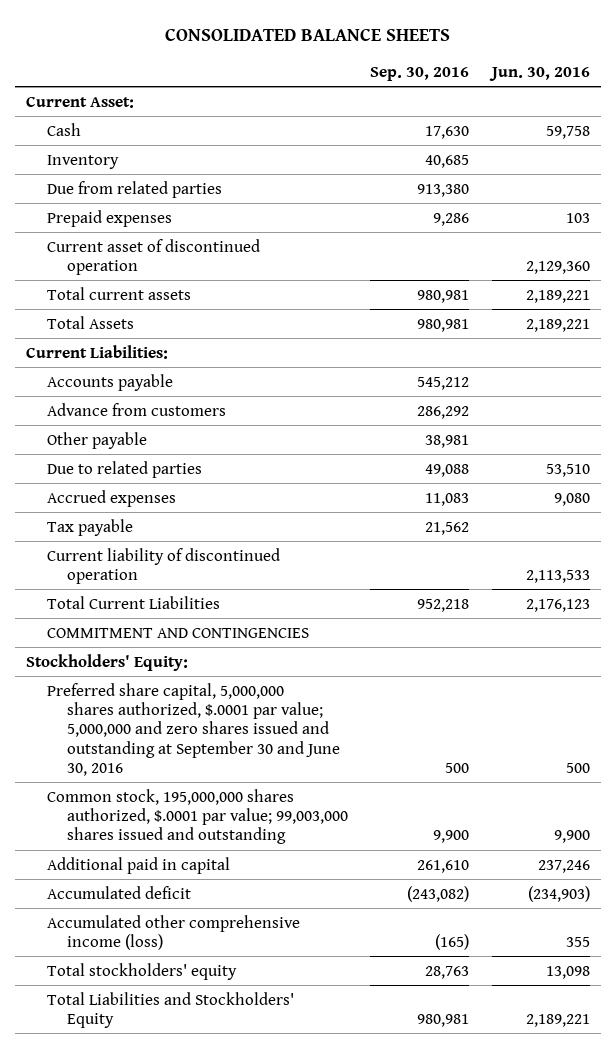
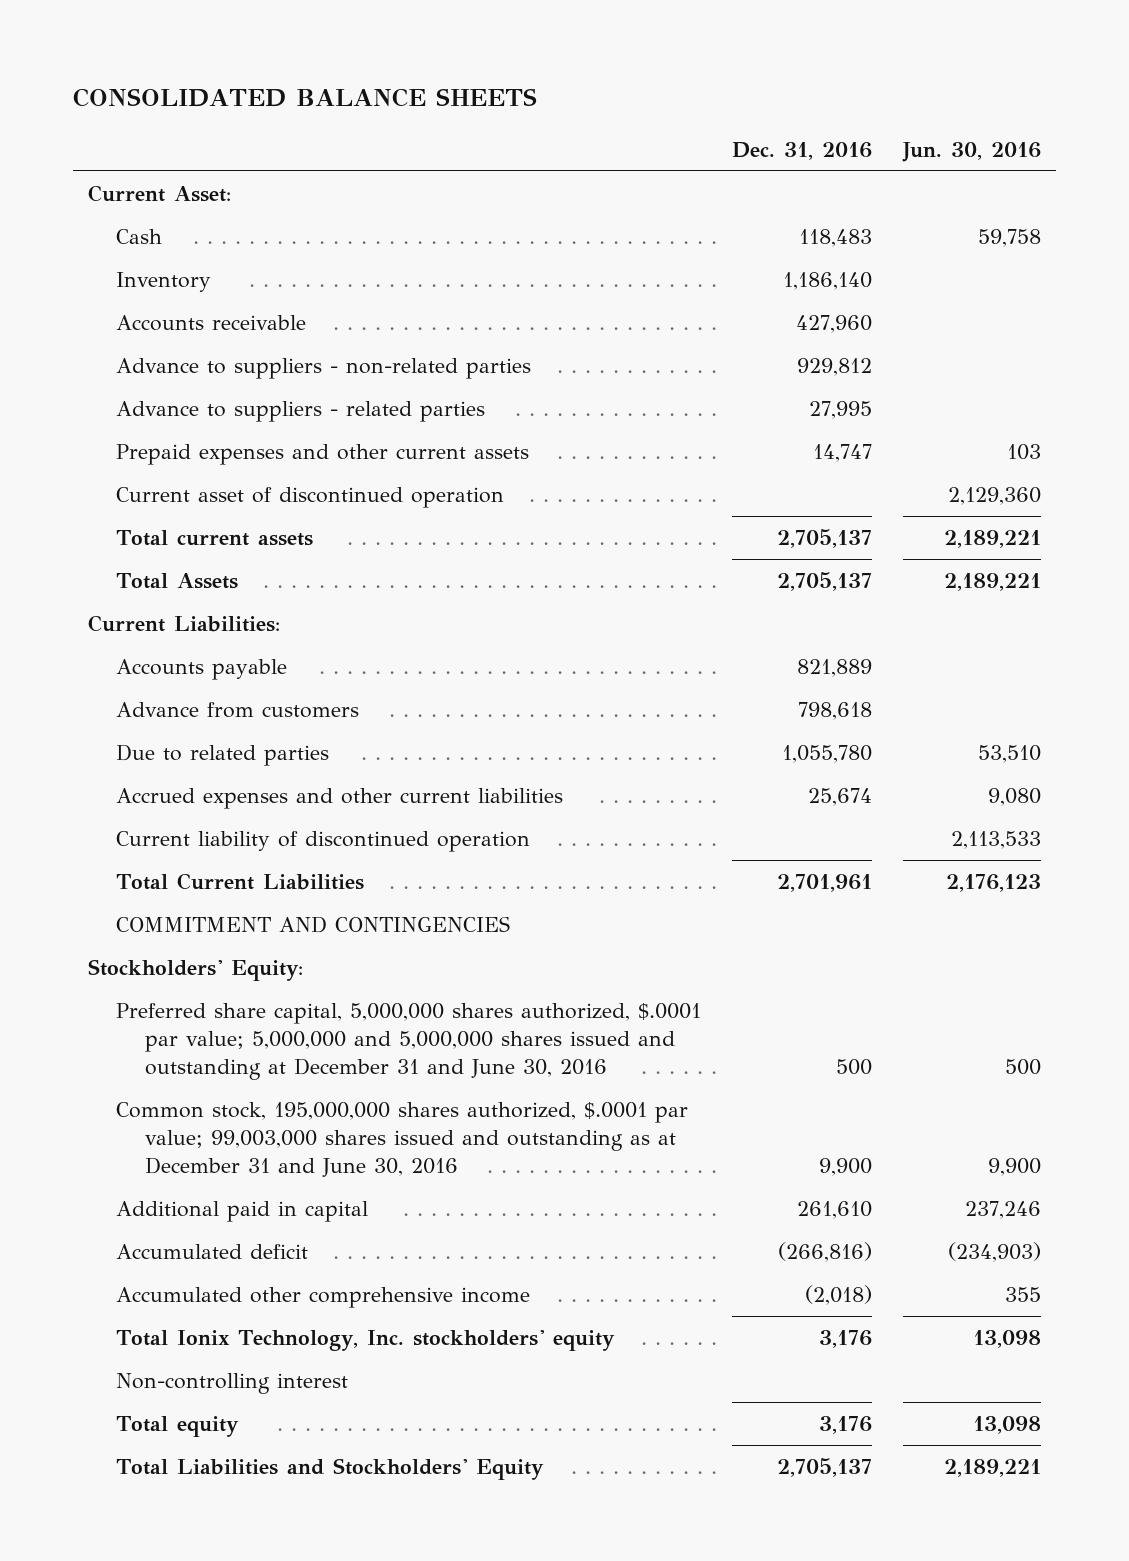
[370,67,470,82] Sep. 30, 2016 -> none
none -> [732,142,873,161] Dec. 31, 2016
[46,209,172,227] Prepaid expenses -> none
none -> [116,314,307,331] Accounts receivable
none -> [116,357,532,379] Advance to suppliers - non-related parties
[46,180,222,198] Due from related parties -> [116,400,486,422] Advance to suppliers - related parties
none -> [116,443,530,465] Prepaid expenses and other current assets
[46,431,147,449] Other payable -> none
[46,518,133,536] Tax payable -> none
[46,489,176,507] Accrued expenses -> [116,787,564,809] Accrued expenses and other current liabilities
[46,682,341,777] Preferred share capital, 5,000,000 shares authorized, $.0001 par value; 5,000,000 and zero shares issued and outstanding at September 30 and June 30, 2016 -> [116,1002,702,1080] Preferred share capital, 5,000,000 shares authorized, $.0001 par value; 5,000,000 and 5,000,000 shares issued and outstanding at December 31 and June 30, 2016
[46,788,349,845] Common stock, 195,000,000 shares authorized, $.0001 par value; 99,003,000 shares issued and outstanding -> [116,1101,689,1177] Common stock, 195,000,000 shares authorized, $.0001 par value; 99,003,000 shares issued and outstanding as at December 31 and June 30, 2016
[46,914,300,950] Accumulated other comprehensive income (loss) -> [116,1286,531,1308] Accumulated other comprehensive income
[46,962,237,980] Total stockholders' equity -> [116,1328,616,1351] Total Ionix Technology, Inc. stockholders' equity
none -> [116,1372,349,1394] Non-controlling interest
none -> [116,1415,240,1437] Total equity

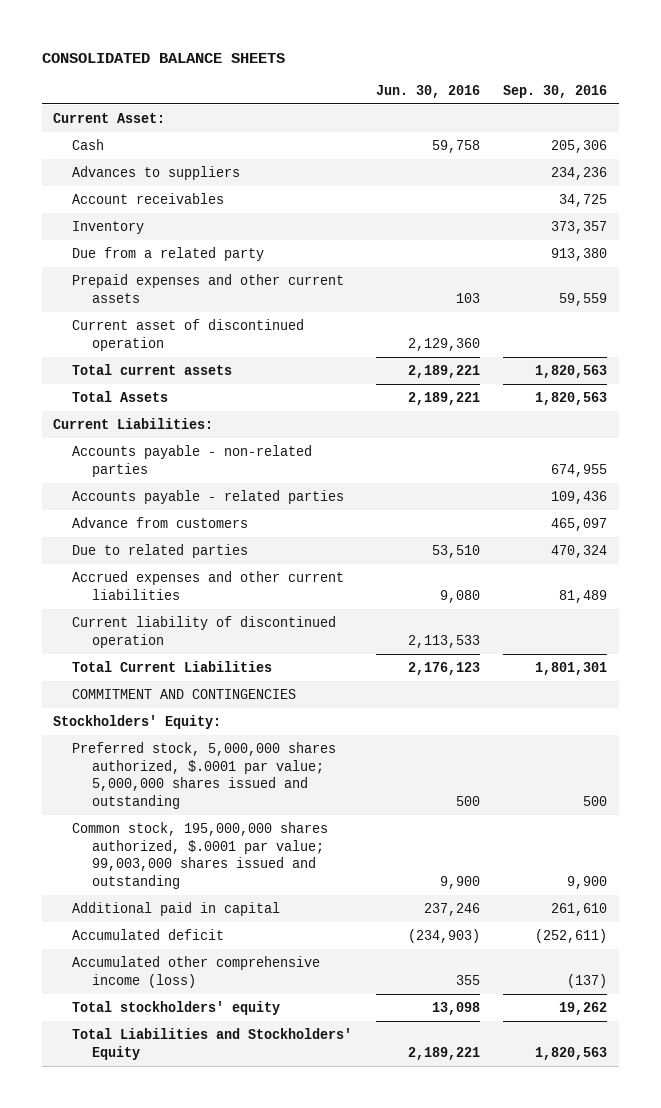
[732,142,873,161] Dec. 31, 2016 -> none
none -> [503,84,608,98] Sep. 30, 2016
none -> [72,166,241,181] Advances to suppliers
none -> [72,193,225,205] Account receivables
[116,314,307,331] Accounts receivable -> none
[116,357,532,379] Advance to suppliers - non-related parties -> none
[116,400,486,422] Advance to suppliers - related parties -> [72,247,265,262] Due from a related party
[116,658,288,680] Accounts payable -> [72,445,313,477] Accounts payable - non-related parties
none -> [72,490,345,505] Accounts payable - related parties
[116,1002,702,1080] Preferred share capital, 5,000,000 shares authorized, $.0001 par value; 5,000,000 and 5,000,000 shares issued and outstanding at December 31 and June 30, 2016 -> [72,742,337,809] Preferred stock, 5,000,000 shares authorized, $.0001 par value; 5,000,000 shares issued and outstanding
[116,1101,689,1177] Common stock, 195,000,000 shares authorized, $.0001 par value; 99,003,000 shares issued and outstanding as at December 31 and June 30, 2016 -> [72,822,329,889] Common stock, 195,000,000 shares authorized, $.0001 par value; 99,003,000 shares issued and outstanding
[116,1372,349,1394] Non-controlling interest -> none
[116,1415,240,1437] Total equity -> none
[116,1286,531,1308] Accumulated other comprehensive income -> [72,956,321,988] Accumulated other comprehensive income (loss)
[116,1328,616,1351] Total Ionix Technology, Inc. stockholders' equity -> [72,1001,281,1016] Total stockholders' equity

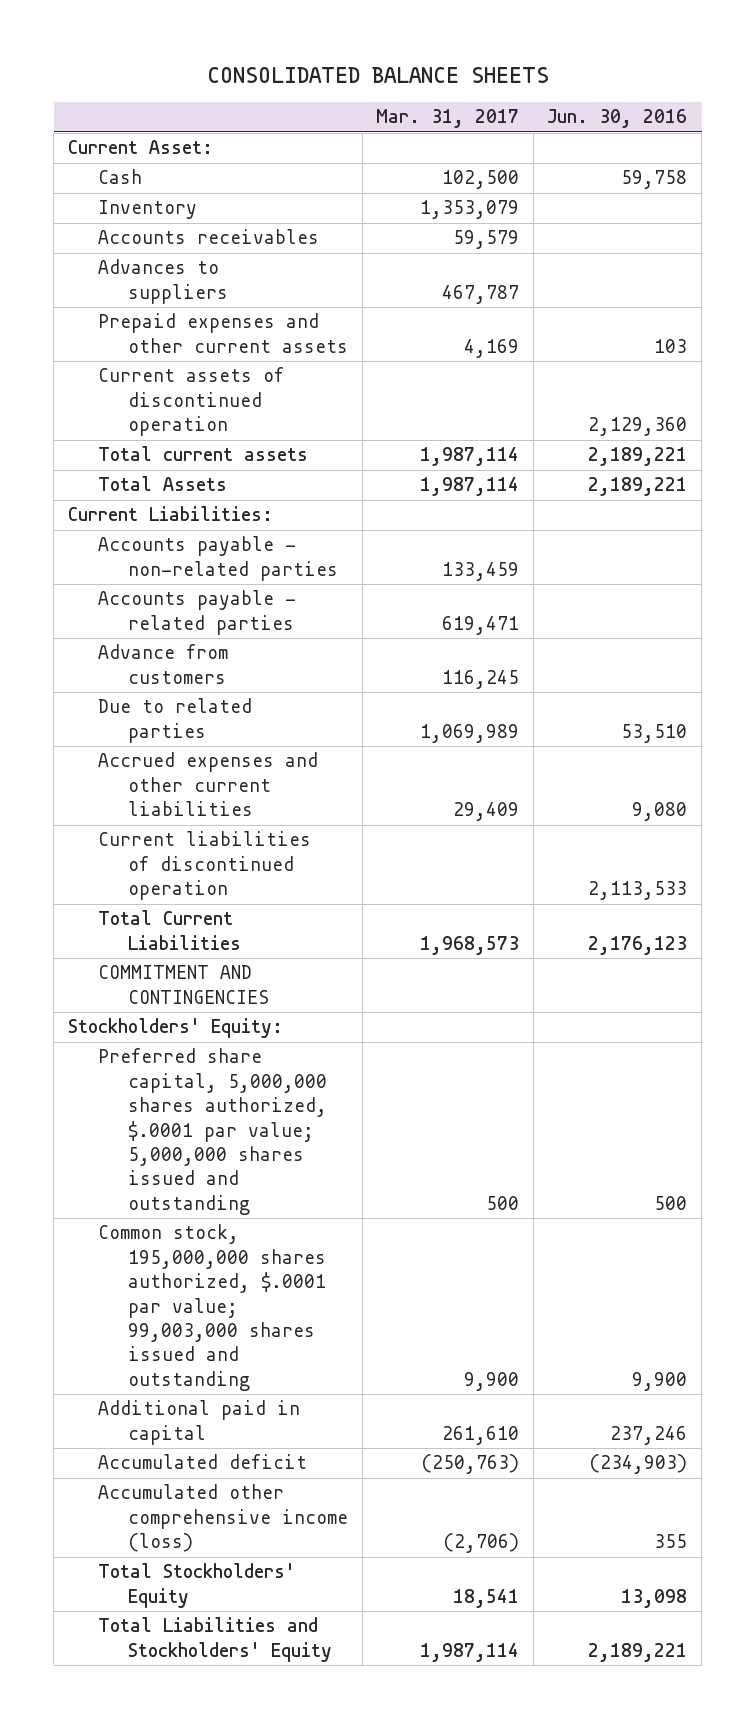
[503,84,608,98] Sep. 30, 2016 -> none
none -> [376,109,520,129] Mar. 31, 2017
[72,193,225,205] Account receivables -> none
[72,247,265,262] Due from a related party -> none
none -> [97,229,319,245] Accounts receivables
[72,166,241,181] Advances to suppliers -> [97,259,228,304] Advances to suppliers
[72,319,305,351] Current asset of discontinued operation -> [97,367,284,437] Current assets of discontinued operation
[72,616,337,648] Current liability of discontinued operation -> [97,831,311,901] Current liabilities of discontinued operation
[72,742,337,809] Preferred stock, 5,000,000 shares authorized, $.0001 par value; 5,000,000 shares issued and outstanding -> [97,1048,327,1215] Preferred share capital, 5,000,000 shares authorized, $.0001 par value; 5,000,000 shares issued and outstanding
[72,1001,281,1016] Total stockholders' equity -> [97,1563,295,1608] Total Stockholders' Equity

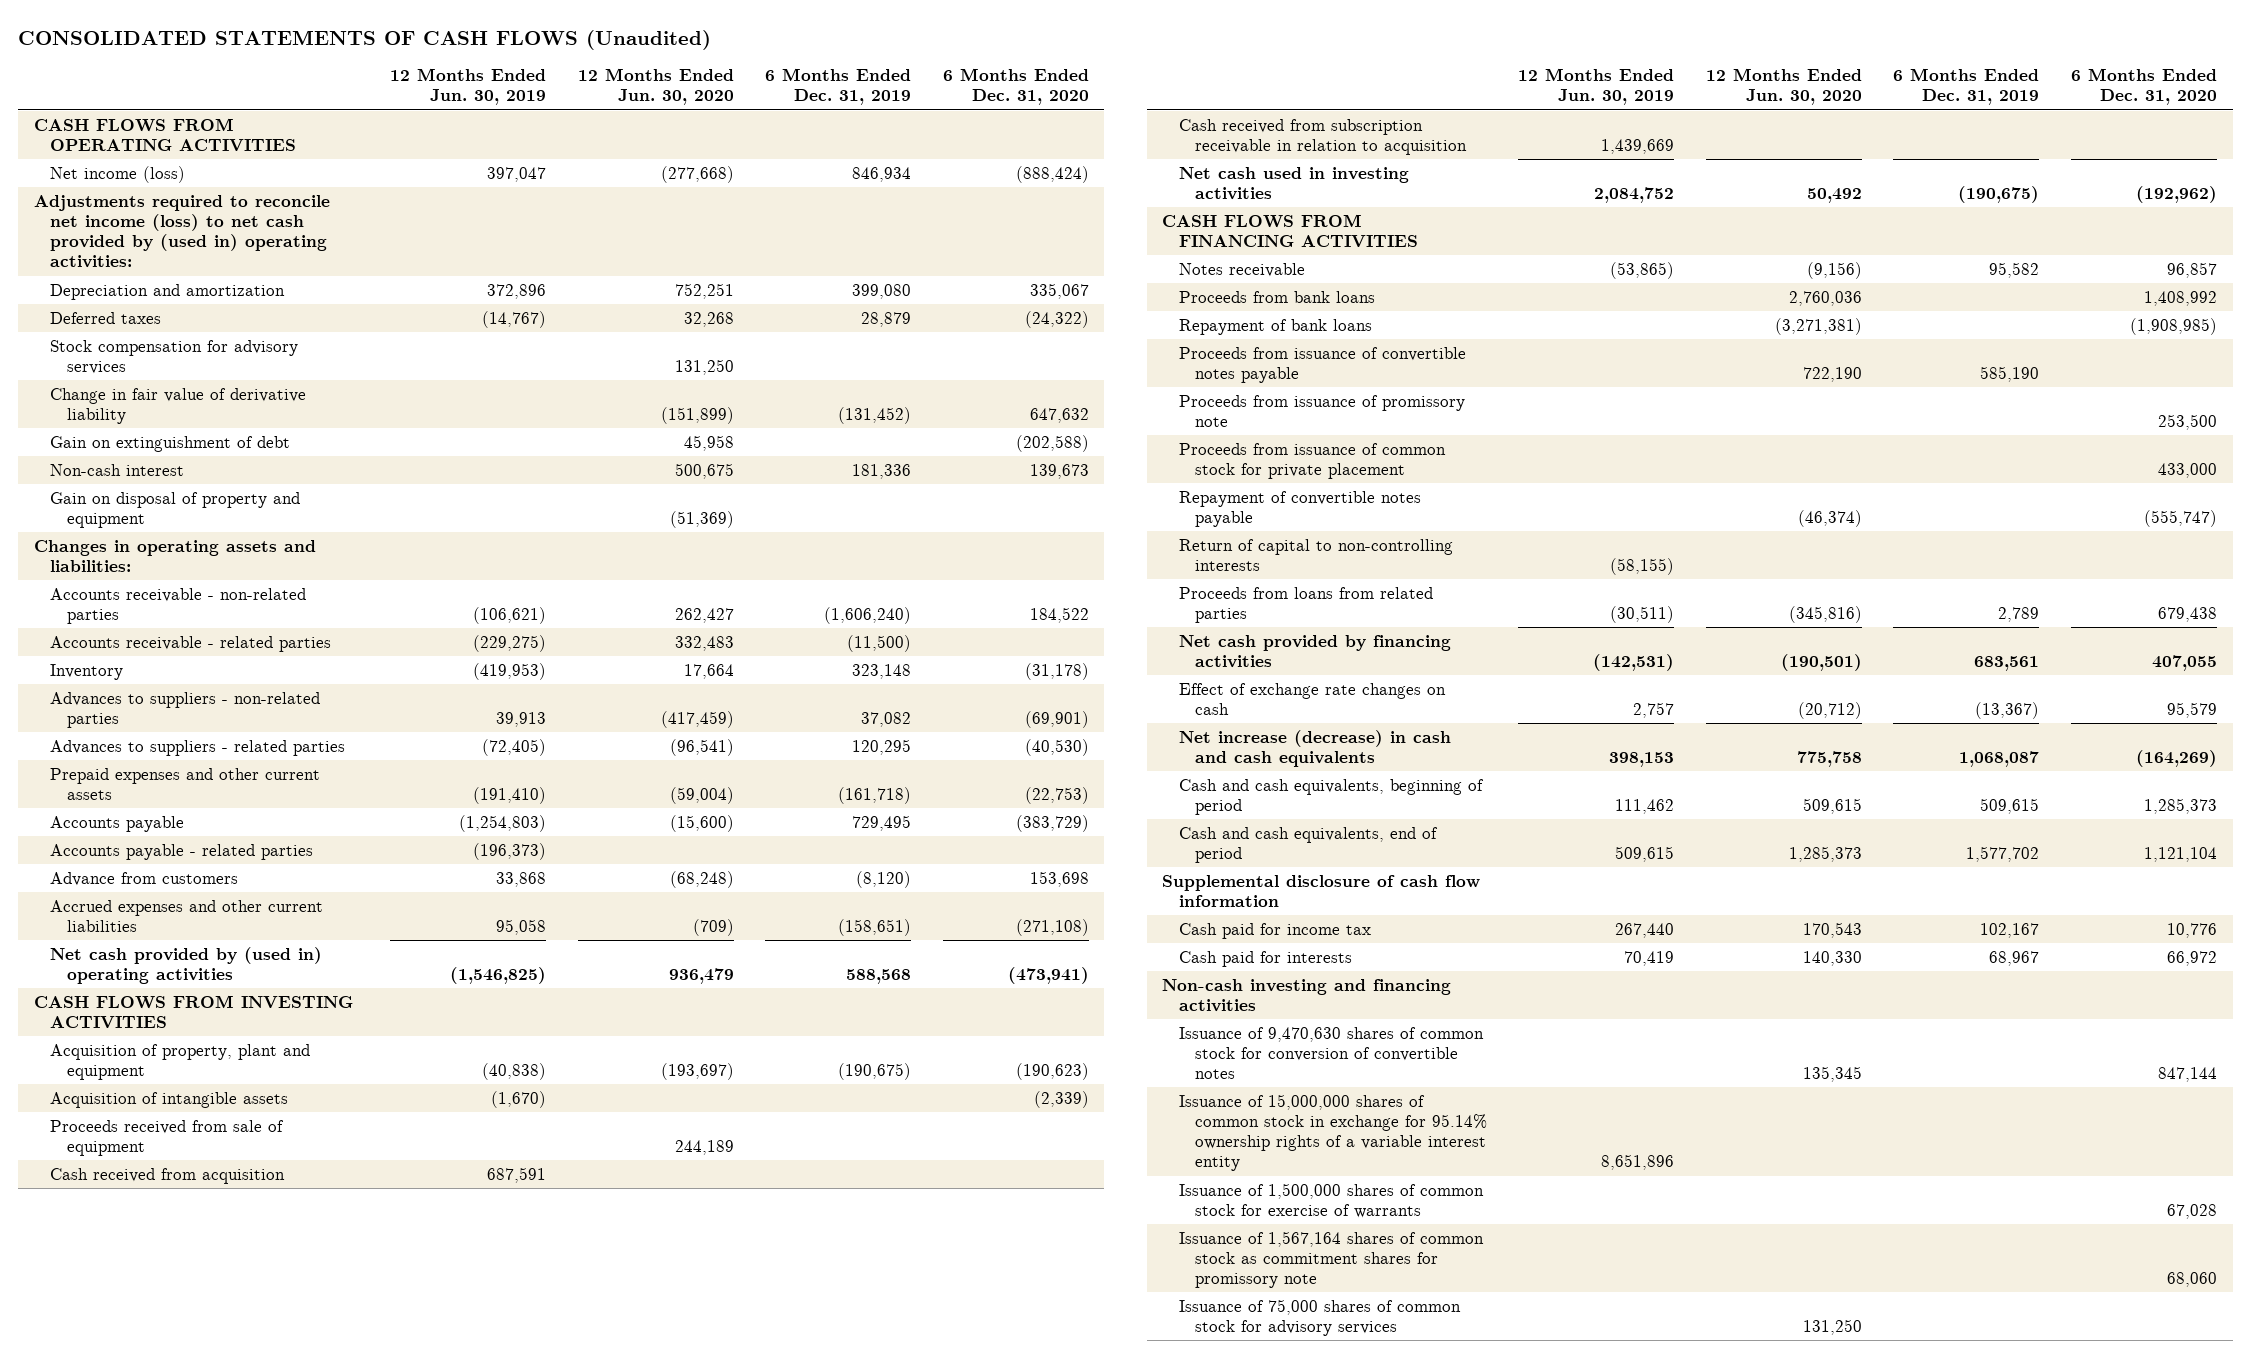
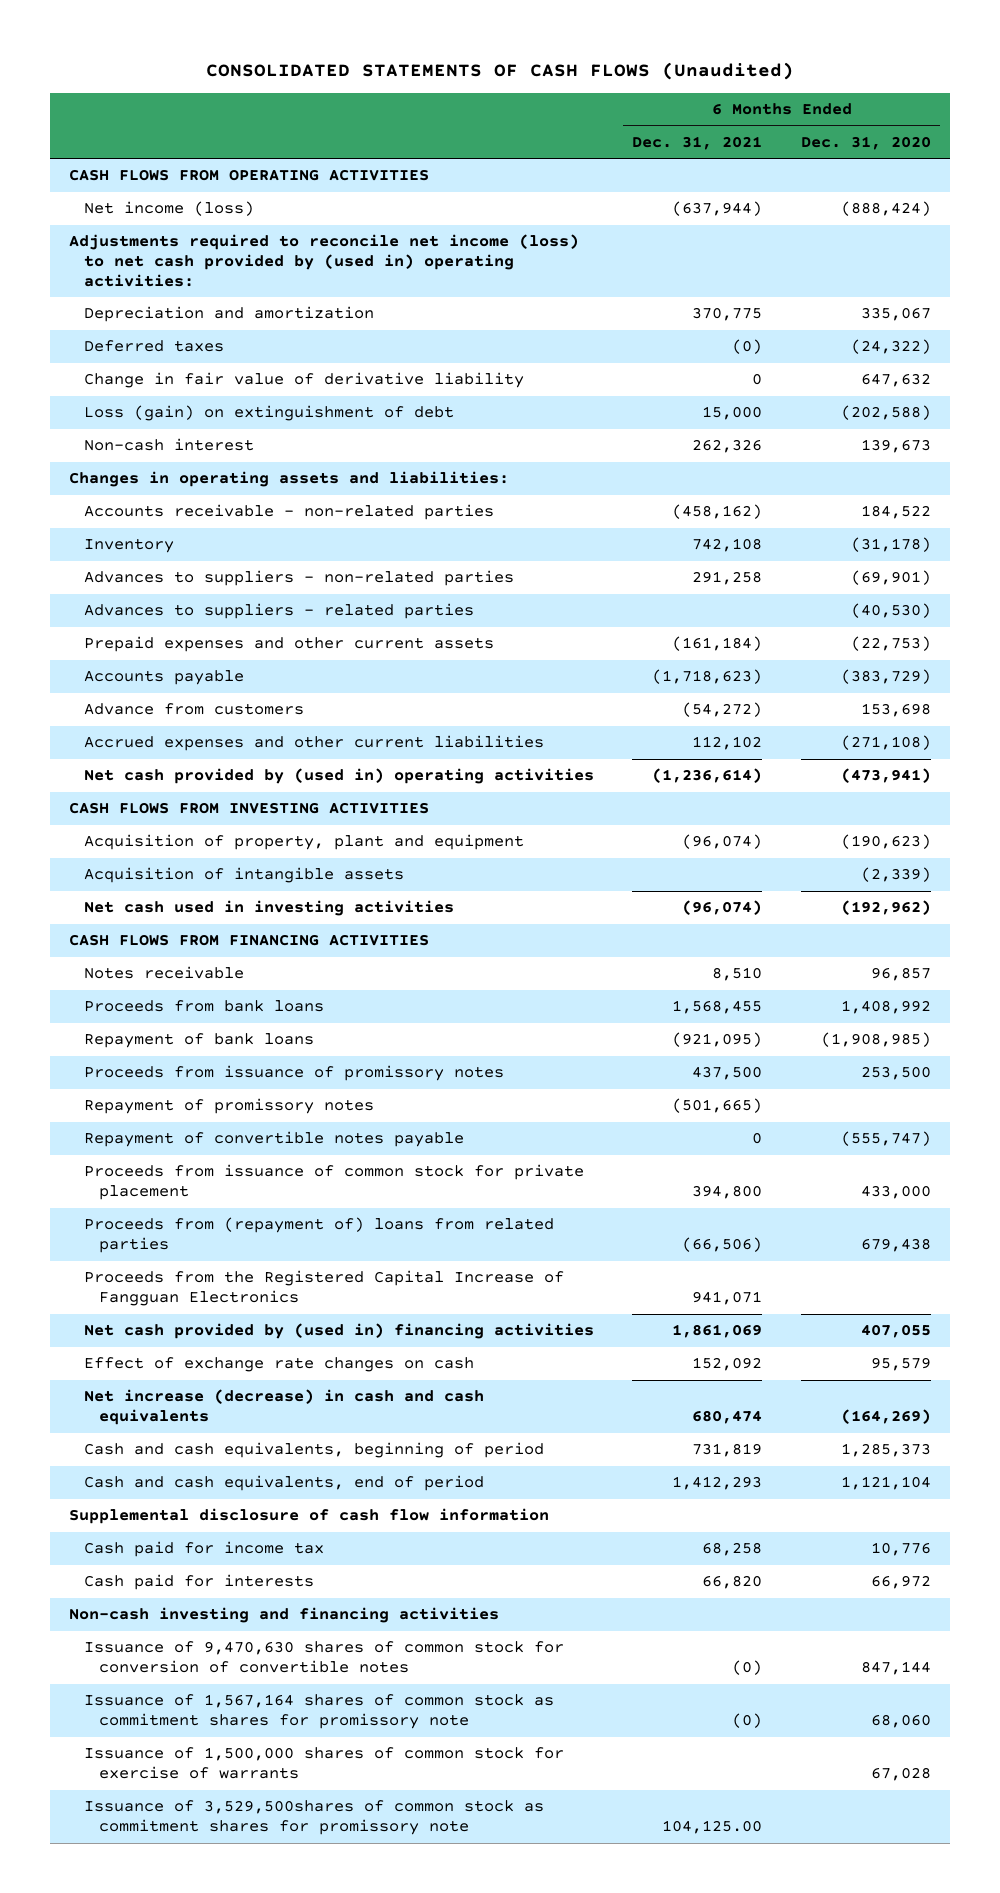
[390,68,547,106] 12 Months Ended Jun. 30, 2019 -> none
[577,68,734,106] 12 Months Ended Jun. 30, 2020 -> none
[765,68,912,106] 6 Months Ended Dec. 31, 2019 -> none
none -> [632,136,763,151] Dec. 31, 2021
[50,339,299,375] Stock compensation for advisory services -> none
[50,435,291,452] Gain on extinguishment of debt -> [84,405,455,422] Loss (gain) on extinguishment of debt
[50,491,301,529] Gain on disposal of property and equipment -> none
[50,635,332,652] Accounts receivable - related parties -> none
[50,843,314,860] Accounts payable - related parties -> none
[50,1119,285,1157] Proceeds received from sale of equipment -> none
[50,1167,286,1184] Cash received from acquisition -> none
[1178,118,1467,156] Cash received from subscription receivable in relation to acquisition -> none
[1178,346,1466,384] Proceeds from issuance of convertible notes payable -> none
[1178,394,1465,428] Proceeds from issuance of promissory note -> [84,1065,505,1082] Proceeds from issuance of promissory notes
none -> [84,1098,375,1115] Repayment of promissory notes
[1178,538,1453,572] Return of capital to non-controlling interests -> none
[1178,442,1446,480] Proceeds from issuance of common stock for private placement -> [84,1164,585,1201] Proceeds from issuance of common stock for private placement
[1178,586,1433,624] Proceeds from loans from related parties -> [84,1217,555,1254] Proceeds from (repayment of) loans from related parties
none -> [84,1270,565,1307] Proceeds from the Registered Capital Increase of Fangguan Electronics
[1178,634,1451,669] Net cash provided by financing activities -> [84,1323,595,1340] Net cash provided by (used in) financing activities
[1178,1093,1487,1172] Issuance of 15,000,000 shares of common stock in exchange for 95.14% ownership rights of a variable interest entity -> none
[1178,1298,1461,1337] Issuance of 75,000 shares of common stock for advisory services -> none
[1178,1182,1484,1219] Issuance of 1,500,000 shares of common stock for exercise of warrants -> [84,1747,565,1780] Issuance of 1,500,000 shares of common stock for exercise of warrants
none -> [84,1800,545,1836] Issuance of 3,529,500shares of common stock as commitment shares for promissory note

